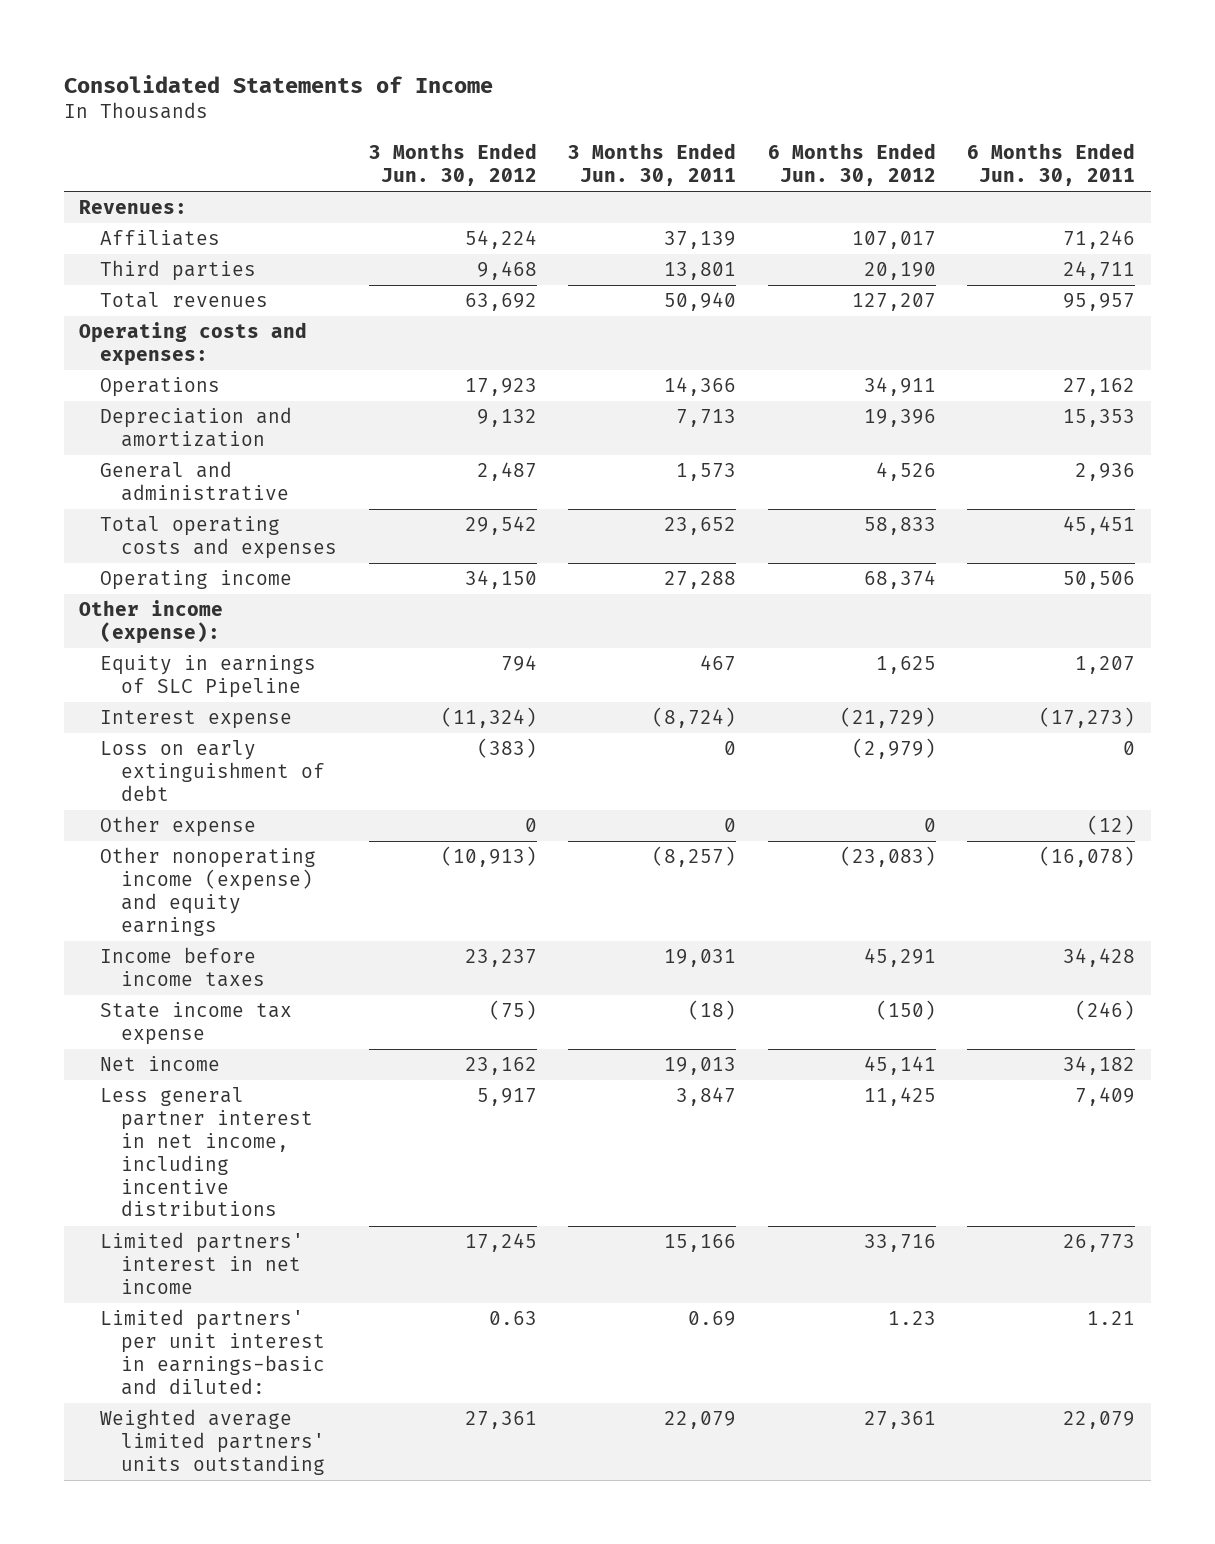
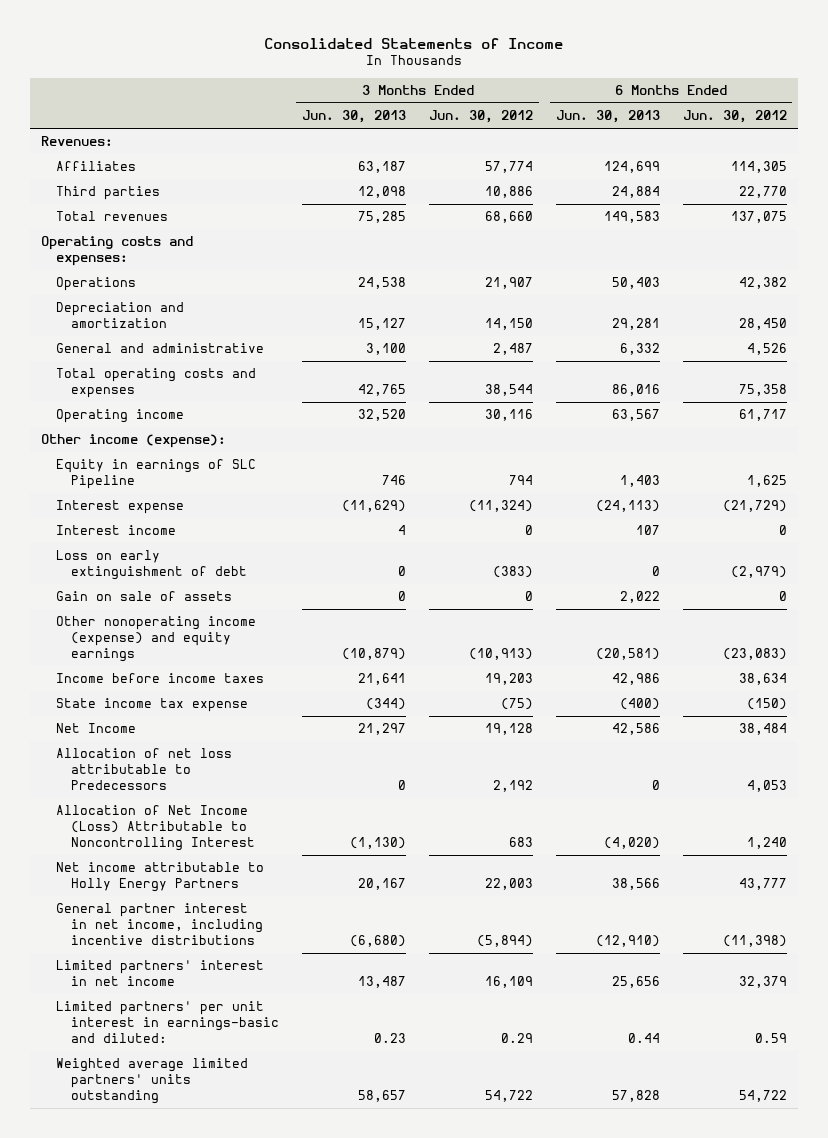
[568,143,737,187] 3 Months Ended Jun. 30, 2011 -> none
[967,143,1136,187] 6 Months Ended Jun. 30, 2011 -> none
none -> [302,110,407,124] Jun. 30, 2013
none -> [555,110,660,124] Jun. 30, 2013
[464,230,537,250] 54,224 -> [485,161,534,174] 57,774
[851,231,936,250] 107,017 -> [730,161,787,174] 114,305
[476,261,537,281] 9,468 -> [485,186,534,199] 10,886
[863,262,936,281] 20,190 -> [738,186,787,199] 22,770
[464,293,537,312] 63,692 -> [485,211,534,224] 68,660
[851,293,936,312] 127,207 -> [730,211,787,224] 137,075
[464,378,537,397] 17,923 -> [485,277,534,290] 21,907
[863,377,936,397] 34,911 -> [738,277,787,290] 42,382
[476,409,537,428] 9,132 -> [485,318,534,331] 14,150
[863,409,936,428] 19,396 -> [738,318,787,331] 28,450
[464,516,537,536] 29,542 -> [485,384,534,397] 38,544
[863,517,936,536] 58,833 -> [738,384,787,397] 75,358
[464,570,537,590] 34,150 -> [485,409,534,422] 30,116
[863,570,936,590] 68,374 -> [738,409,787,422] 61,717
none -> [56,525,177,536] Interest income
[100,816,257,838] Other expense -> [56,591,233,602] Gain on sale of assets
[464,949,537,968] 23,237 -> [485,673,534,686] 19,203
[863,948,936,968] 45,291 -> [738,673,787,686] 38,634
none -> [56,723,137,734] Net Income
none -> [56,748,233,791] Allocation of net loss attributable to Predecessors
none -> [56,805,256,852] Allocation of Net Income (Loss) Attributable to Noncontrolling Interest
[100,1056,221,1072] Net income -> [56,862,265,893] Net income attributable to Holly Energy Partners
[464,1057,537,1076] 23,162 -> [485,878,534,891] 22,003
[863,1056,936,1076] 45,141 -> [738,878,787,891] 43,777
[100,1087,314,1217] Less general partner interest in net income, including incentive distributions -> [56,903,264,946] General partner interest in net income, including incentive distributions
[476,1088,537,1107] 5,917 -> [477,935,534,948] (5,894)
[863,1087,936,1107] 11,425 -> [722,935,787,948] (11,398)
[464,1233,537,1253] 17,245 -> [485,976,534,989] 16,109
[863,1234,936,1253] 33,716 -> [738,976,787,989] 32,379
[488,1311,537,1326] 0.63 -> [501,1033,534,1044] 0.29
[887,1311,936,1326] 1.23 -> [754,1033,787,1044] 0.59
[464,1411,537,1430] 27,361 -> [485,1090,534,1103] 54,722
[863,1411,936,1430] 27,361 -> [738,1090,787,1103] 54,722

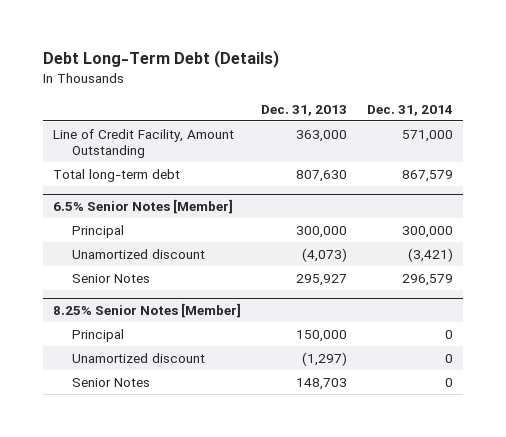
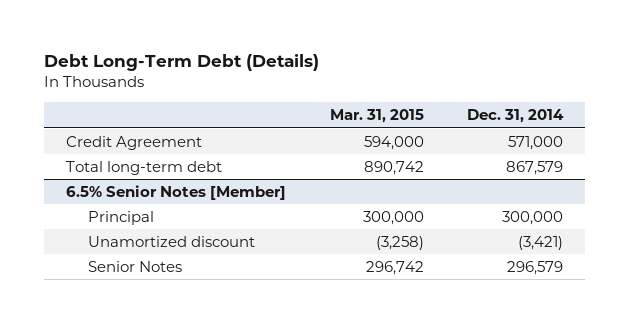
[261,104,348,116] Dec. 31, 2013 -> none
none -> [329,109,424,124] Mar. 31, 2015
[53,128,235,159] Line of Credit Facility, Amount Outstanding -> [65,135,202,150] Credit Agreement
[53,303,242,319] 8.25% Senior Notes [Member] -> none
[71,328,124,342] Principal -> none
[71,352,205,363] Unamortized discount -> none
[71,377,150,387] Senior Notes -> none

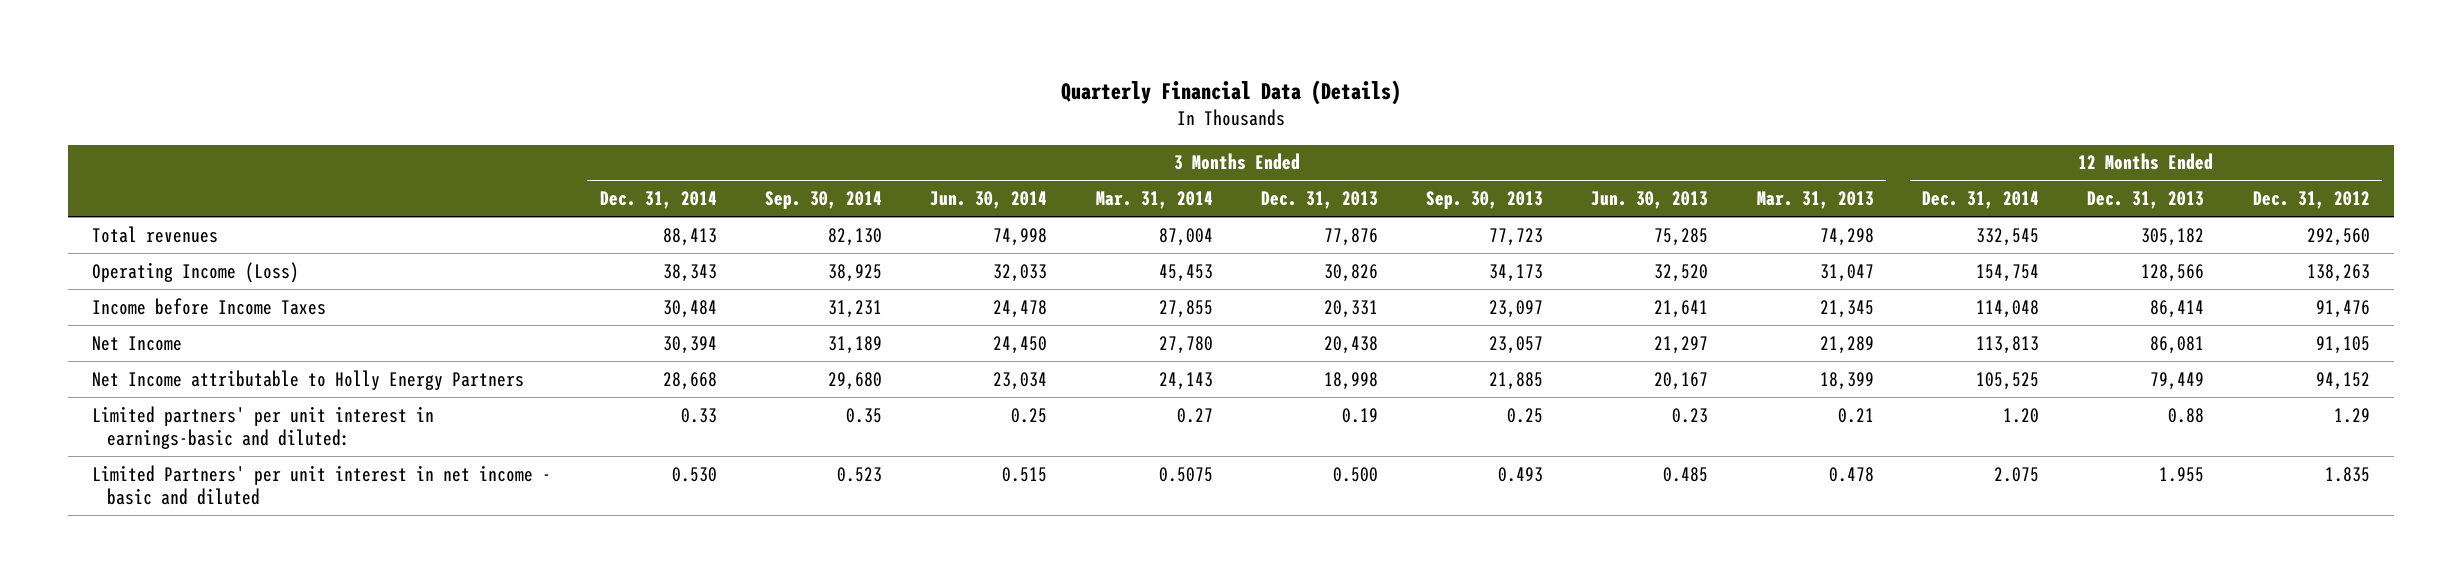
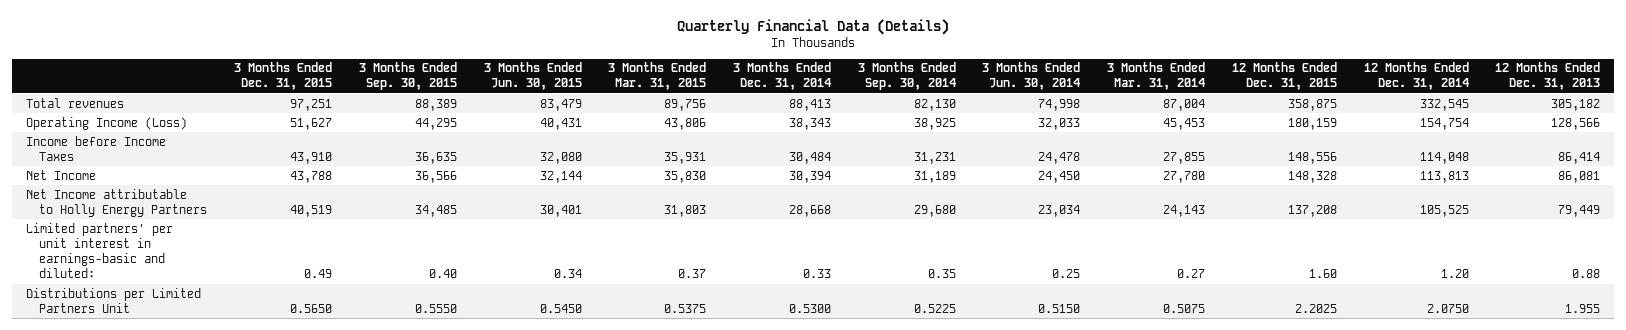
[1260,191,1378,210] Dec. 31, 2013 -> none
[1426,191,1544,210] Sep. 30, 2013 -> none
[1591,191,1709,210] Jun. 30, 2013 -> none
[1756,191,1874,210] Mar. 31, 2013 -> none
[2252,191,2370,210] Dec. 31, 2012 -> none
none -> [234,62,333,91] 3 Months Ended Dec. 31, 2015
none -> [358,62,457,91] 3 Months Ended Sep. 30, 2015
none -> [483,62,582,91] 3 Months Ended Jun. 30, 2015
none -> [608,62,707,91] 3 Months Ended Mar. 31, 2015
none -> [1231,62,1337,91] 12 Months Ended Dec. 31, 2015
[92,464,552,505] Limited Partners' per unit interest in net income - basic and diluted -> [25,287,201,313] Distributions per Limited Partners Unit
[671,466,717,482] 0.530 -> [788,303,831,313] 0.5300
[836,466,882,482] 0.523 -> [913,303,956,313] 0.5225
[1002,466,1048,482] 0.515 -> [1038,303,1081,313] 0.5150
[1994,466,2040,482] 2.075 -> [1426,303,1469,313] 2.0750

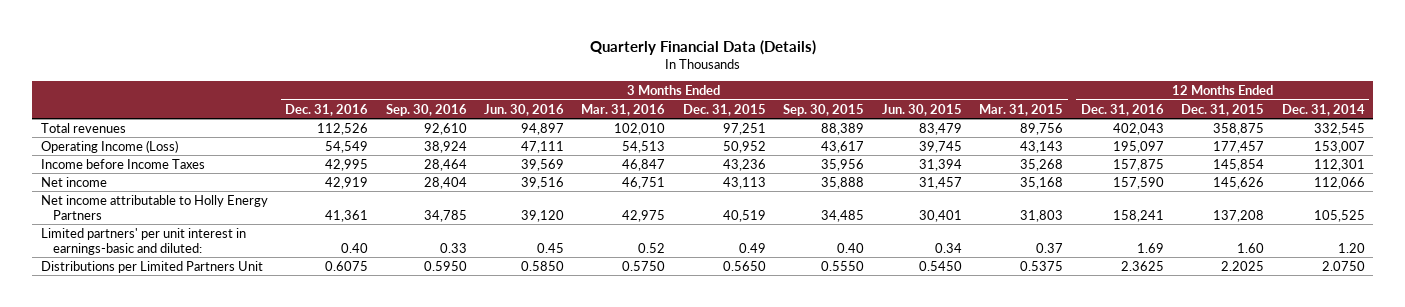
[732,62,831,91] 3 Months Ended Dec. 31, 2014 -> none
[857,62,956,91] 3 Months Ended Sep. 30, 2014 -> none
[982,62,1081,91] 3 Months Ended Jun. 30, 2014 -> none
[1107,62,1206,91] 3 Months Ended Mar. 31, 2014 -> none
[1495,62,1601,91] 12 Months Ended Dec. 31, 2013 -> none
none -> [285,103,369,116] Dec. 31, 2016
none -> [385,103,467,116] Sep. 30, 2016
none -> [483,103,564,116] Jun. 30, 2016
none -> [581,103,666,116] Mar. 31, 2016
none -> [1080,103,1164,116] Dec. 31, 2016
[290,117,333,130] 51,627 -> [722,140,766,153] 50,952
[414,117,457,130] 44,295 -> [821,140,865,153] 43,617
[539,117,582,130] 40,431 -> [918,140,962,153] 39,745
[664,117,707,130] 43,806 -> [1020,140,1064,153] 43,143
[1287,117,1337,130] 180,159 -> [1213,140,1265,153] 177,457
[1419,117,1469,130] 154,754 -> [1313,140,1365,153] 153,007
[290,151,333,164] 43,910 -> [722,158,766,171] 43,236
[414,151,457,164] 36,635 -> [821,158,865,171] 35,956
[539,151,582,164] 32,080 -> [918,158,962,171] 31,394
[664,151,707,164] 35,931 -> [1020,158,1064,171] 35,268
[1287,151,1337,164] 148,556 -> [1213,158,1265,171] 145,854
[1419,151,1469,164] 114,048 -> [1313,158,1365,171] 112,301
[25,169,96,180] Net Income -> [40,176,107,187] Net income
[290,170,333,183] 43,788 -> [722,176,766,189] 43,113
[414,170,457,183] 36,566 -> [821,176,865,189] 35,888
[539,170,582,183] 32,144 -> [918,176,962,189] 31,457
[664,170,707,183] 35,830 -> [1020,176,1064,189] 35,168
[1287,170,1337,183] 148,328 -> [1213,176,1265,189] 145,626
[1419,170,1469,183] 113,813 -> [1313,176,1365,189] 112,066
[25,188,208,217] Net Income attributable to Holly Energy Partners -> [40,194,268,220] Net income attributable to Holly Energy Partners

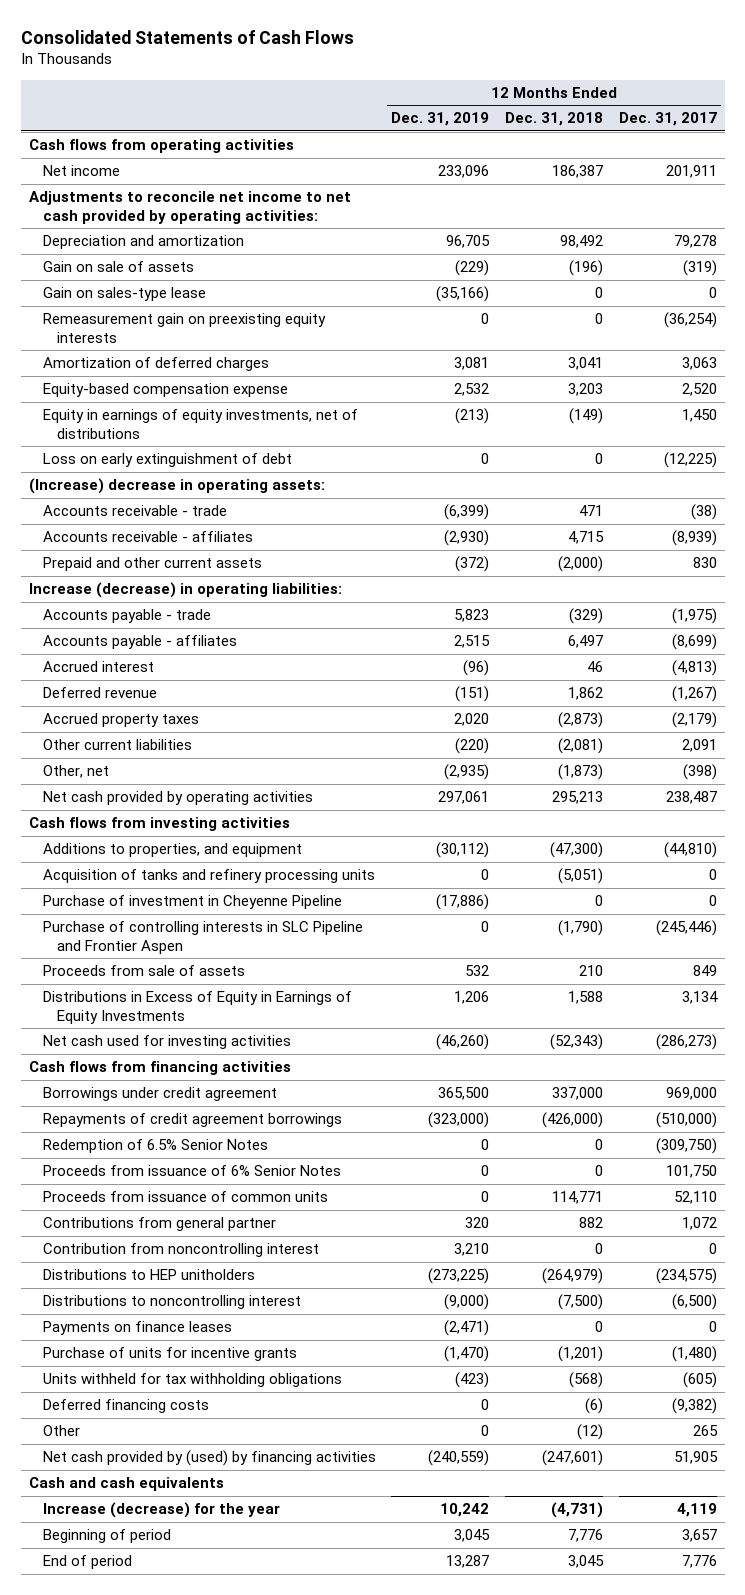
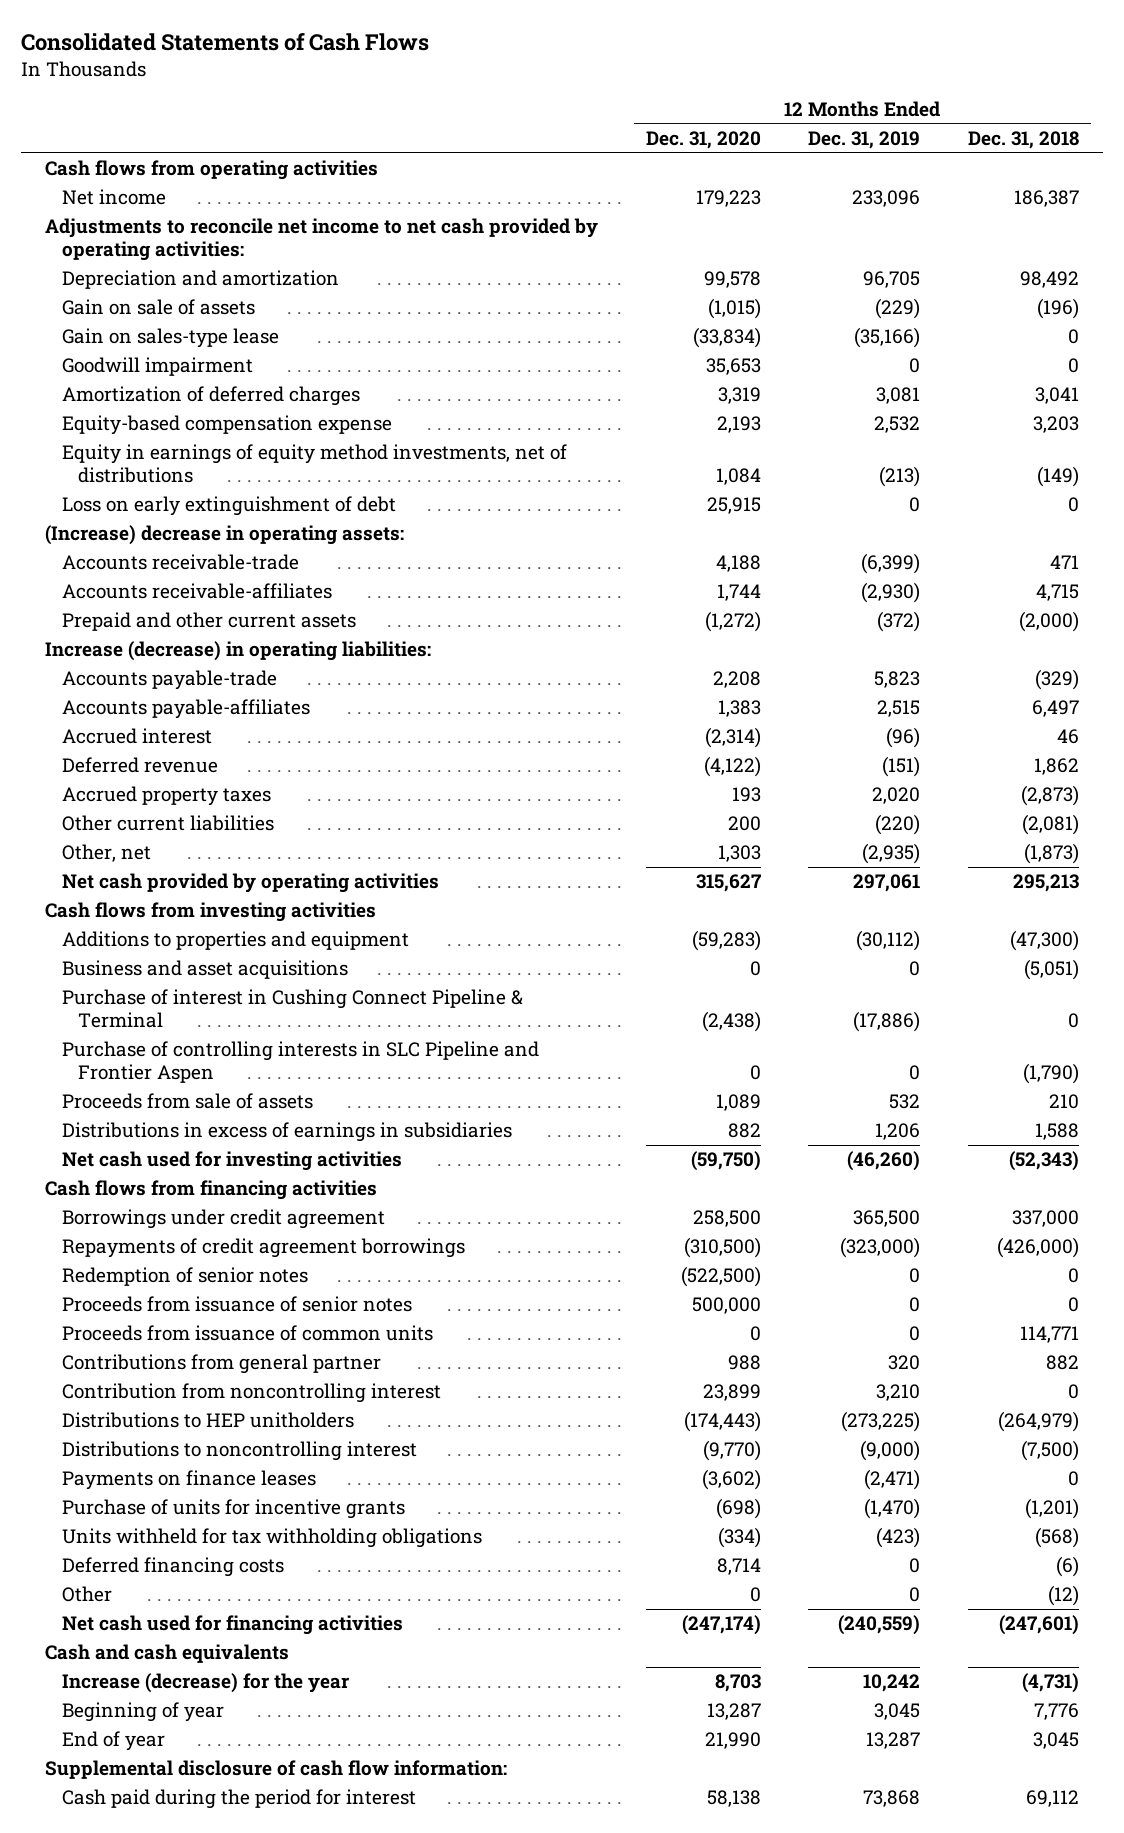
[618,112,717,127] Dec. 31, 2017 -> none
none -> [645,131,761,150] Dec. 31, 2020
[42,313,326,343] Remeasurement gain on preexisting equity interests -> none
none -> [61,357,253,377] Goodwill impairment
[42,409,358,439] Equity in earnings of equity investments, net of distributions -> [61,444,567,484] Equity in earnings of equity method investments, net of distributions
[42,505,227,517] Accounts receivable - trade -> [61,554,299,571] Accounts receivable-trade
[42,531,253,543] Accounts receivable - affiliates -> [61,583,332,600] Accounts receivable-affiliates
[42,609,211,624] Accounts payable - trade -> [61,670,277,691] Accounts payable-trade
[42,635,237,650] Accounts payable - affiliates -> [61,699,310,720] Accounts payable-affiliates
[42,843,302,858] Additions to properties, and equipment -> [61,931,409,951] Additions to properties and equipment
[42,869,375,884] Acquisition of tanks and refinery processing units -> [61,960,348,980] Business and asset acquisitions
[42,895,342,910] Purchase of investment in Cheyenne Pipeline -> [61,989,523,1029] Purchase of interest in Cushing Connect Pipeline & Terminal
[42,991,352,1024] Distributions in Excess of Equity in Earnings of Equity Investments -> [61,1122,512,1143] Distributions in excess of earnings in subsidiaries
[42,1139,268,1154] Redemption of 6.5% Senior Notes -> [61,1267,308,1287] Redemption of senior notes
[42,1165,341,1177] Proceeds from issuance of 6% Senior Notes -> [61,1296,412,1313] Proceeds from issuance of senior notes
[42,1450,376,1467] Net cash provided by (used) by financing activities -> [61,1615,403,1636] Net cash used for financing activities
[42,1529,171,1544] Beginning of period -> [61,1702,224,1723] Beginning of year
[42,1555,132,1570] End of period -> [61,1731,165,1752] End of year
none -> [44,1760,507,1780] Supplemental disclosure of cash flow information:
none -> [61,1789,416,1810] Cash paid during the period for interest

